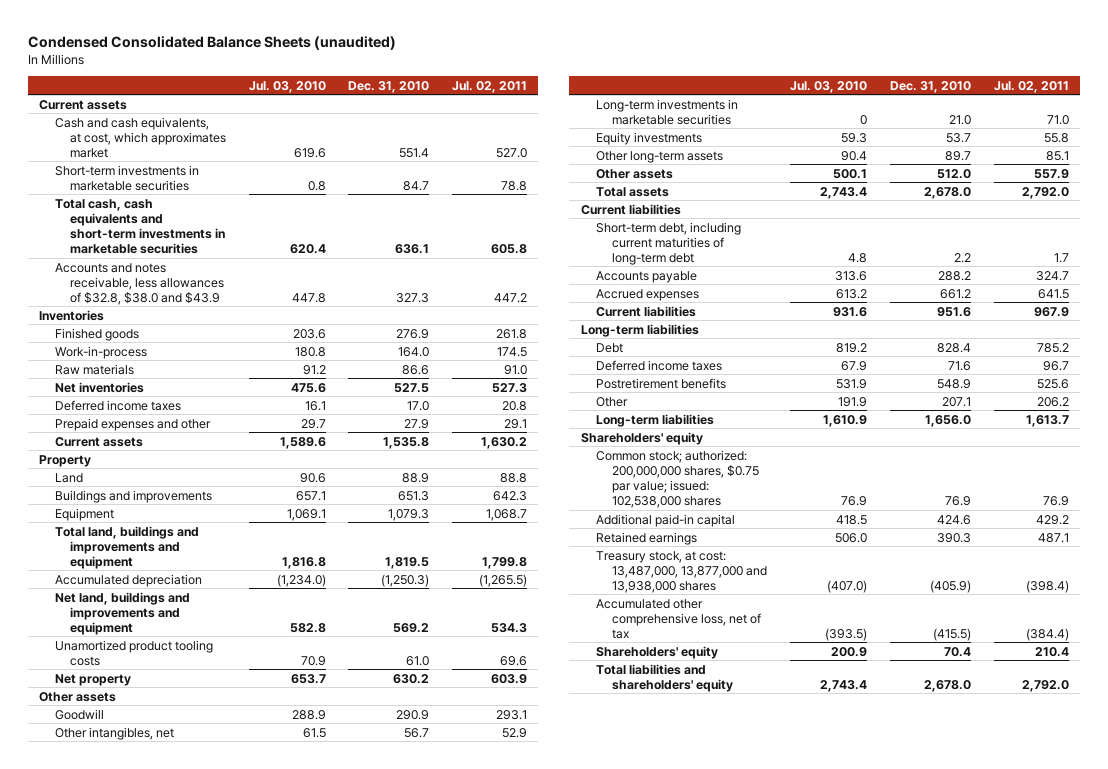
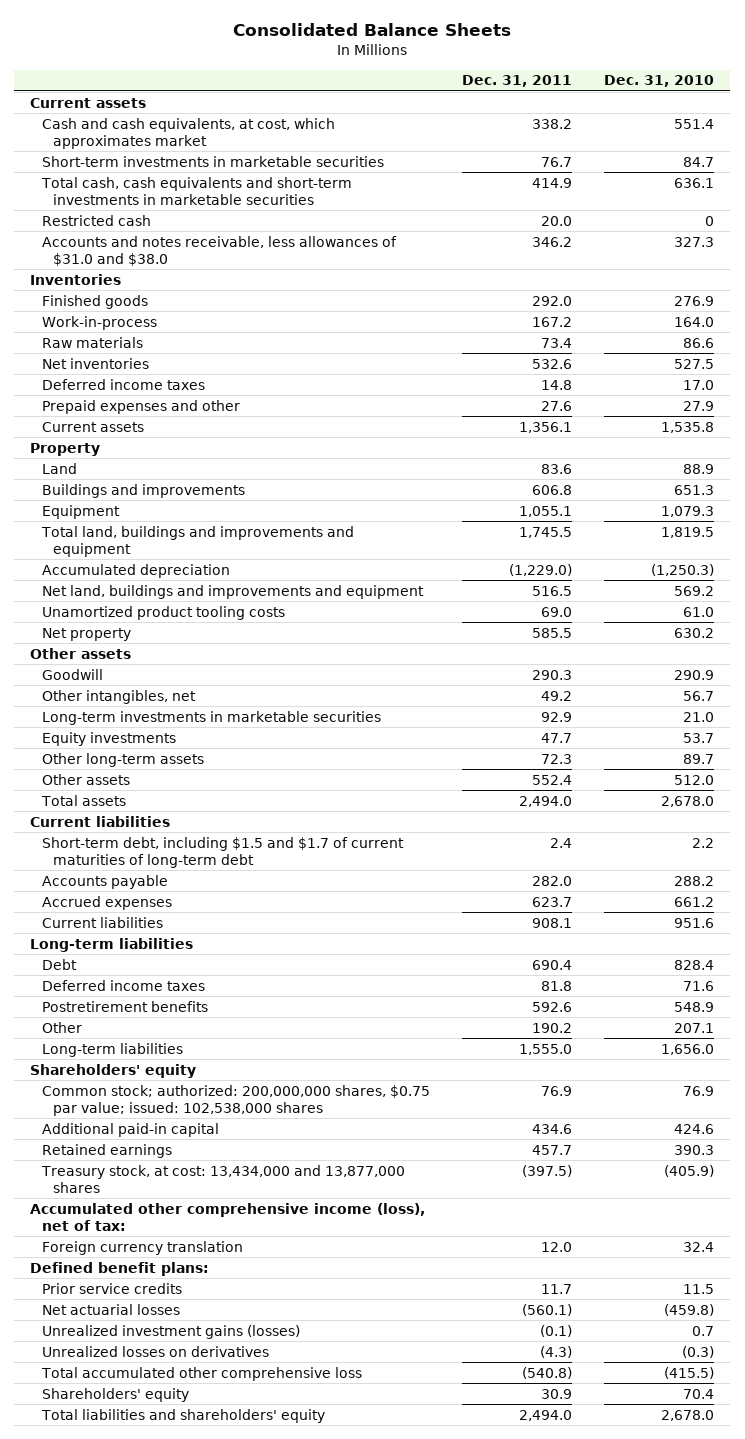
[27,36,396,51] Condensed Consolidated Balance Sheets (unaudited) -> [233,23,512,37] Consolidated Balance Sheets
[248,80,326,93] Jul. 03, 2010 -> none
[451,80,527,93] Jul. 02, 2011 -> none
none -> [461,75,572,88] Dec. 31, 2011
none -> [41,214,151,226] Restricted cash
[54,262,224,305] Accounts and notes receivable, less allowances of $32.8, $38.0 and $43.9 -> [41,235,397,266] Accounts and notes receivable, less allowances of $31.0 and $38.0
[596,221,742,265] Short-term debt, including current maturities of long-term debt -> [41,836,404,868] Short-term debt, including $1.5 and $1.7 of current maturities of long-term debt
[596,550,767,593] Treasury stock, at cost: 13,487,000, 13,877,000 and 13,938,000 shares -> [40,1164,405,1193] Treasury stock, at cost: 13,434,000 and 13,877,000 shares
none -> [30,1202,426,1231] Accumulated other comprehensive income (loss), net of tax:
none -> [41,1240,243,1255] Foreign currency translation
none -> [30,1261,210,1276] Defined benefit plans:
none -> [41,1282,182,1294] Prior service credits
none -> [41,1303,180,1315] Net actuarial losses
none -> [41,1324,300,1339] Unrealized investment gains (losses)
none -> [41,1345,269,1357] Unrealized losses on derivatives
[596,598,761,639] Accumulated other comprehensive loss, net of tax -> [40,1366,362,1381] Total accumulated other comprehensive loss

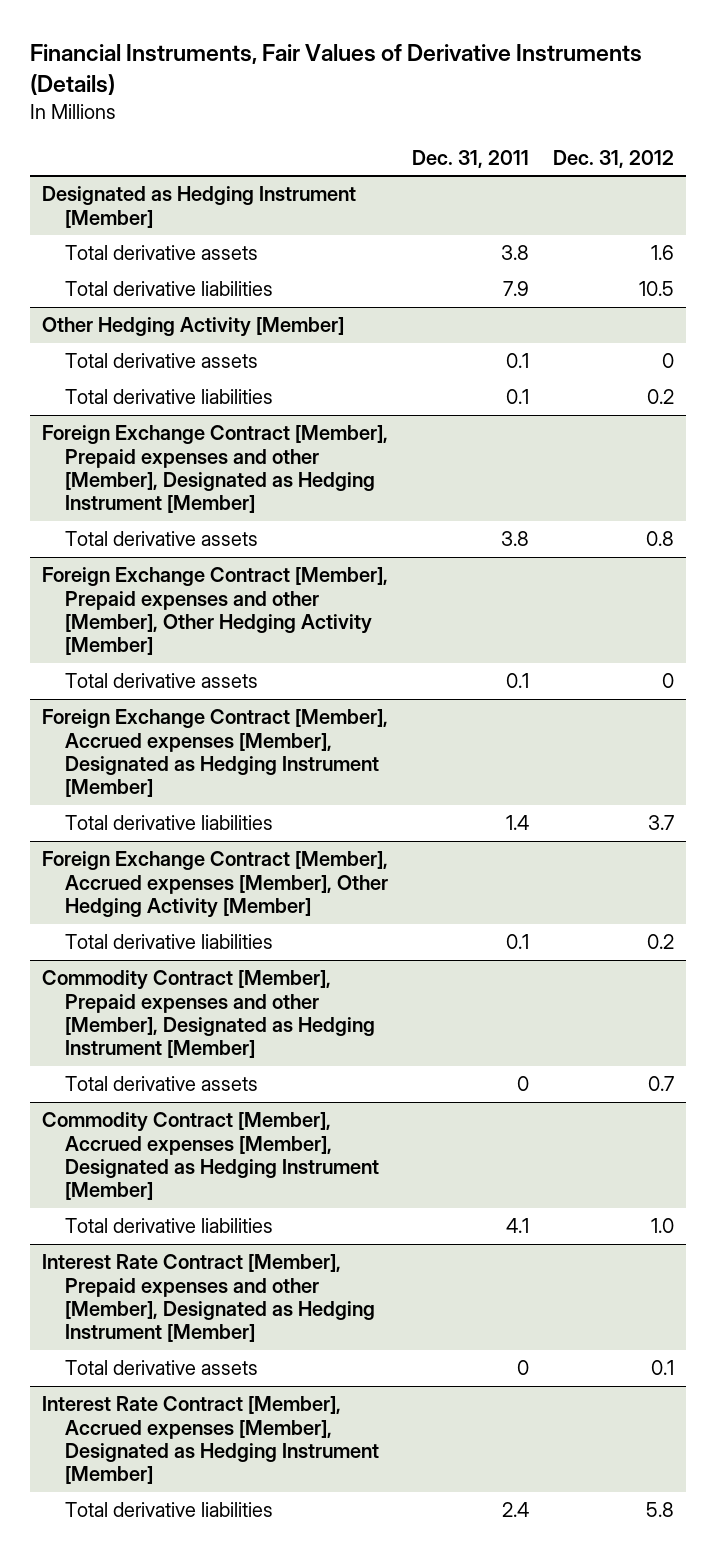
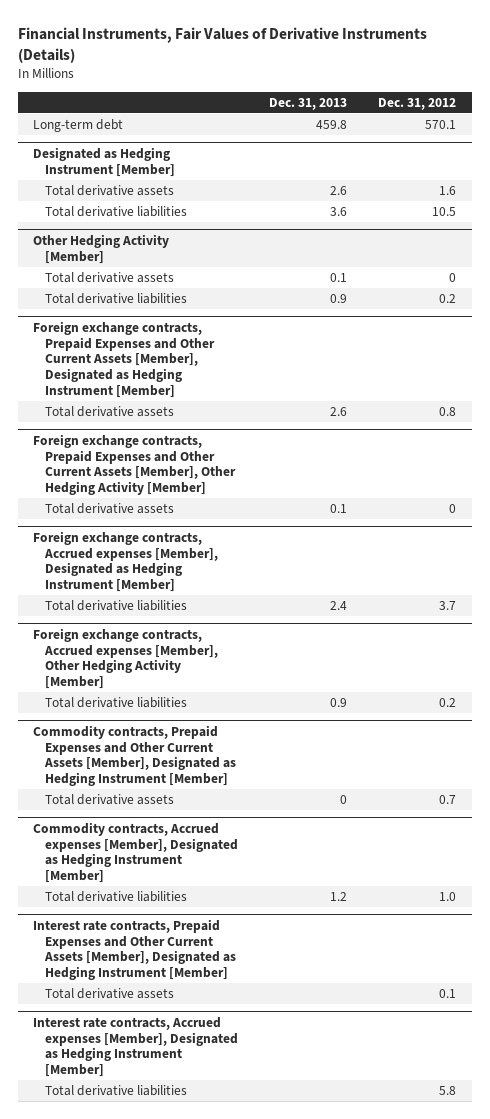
[411,149,529,168] Dec. 31, 2011 -> none
none -> [269,97,348,110] Dec. 31, 2013
none -> [33,118,124,132] Long-term debt
[41,425,388,514] Foreign Exchange Contract [Member], Prepaid expenses and other [Member], Designated as Hedging Instrument [Member] -> [33,320,216,398] Foreign exchange contracts, Prepaid Expenses and Other Current Assets [Member], Designated as Hedging Instrument [Member]
[41,567,388,656] Foreign Exchange Contract [Member], Prepaid expenses and other [Member], Other Hedging Activity [Member] -> [33,433,237,496] Foreign exchange contracts, Prepaid Expenses and Other Current Assets [Member], Other Hedging Activity [Member]
[41,709,388,798] Foreign Exchange Contract [Member], Accrued expenses [Member], Designated as Hedging Instrument [Member] -> [33,530,219,593] Foreign exchange contracts, Accrued expenses [Member], Designated as Hedging Instrument [Member]
[41,851,388,919] Foreign Exchange Contract [Member], Accrued expenses [Member], Other Hedging Activity [Member] -> [33,627,219,690] Foreign exchange contracts, Accrued expenses [Member], Other Hedging Activity [Member]
[41,970,375,1059] Commodity Contract [Member], Prepaid expenses and other [Member], Designated as Hedging Instrument [Member] -> [33,724,237,787] Commodity contracts, Prepaid Expenses and Other Current Assets [Member], Designated as Hedging Instrument [Member]
[41,1112,379,1201] Commodity Contract [Member], Accrued expenses [Member], Designated as Hedging Instrument [Member] -> [33,821,239,884] Commodity contracts, Accrued expenses [Member], Designated as Hedging Instrument [Member]
[41,1254,375,1343] Interest Rate Contract [Member], Prepaid expenses and other [Member], Designated as Hedging Instrument [Member] -> [33,918,237,981] Interest rate contracts, Prepaid Expenses and Other Current Assets [Member], Designated as Hedging Instrument [Member]
[41,1396,379,1485] Interest Rate Contract [Member], Accrued expenses [Member], Designated as Hedging Instrument [Member] -> [33,1016,239,1078] Interest rate contracts, Accrued expenses [Member], Designated as Hedging Instrument [Member]

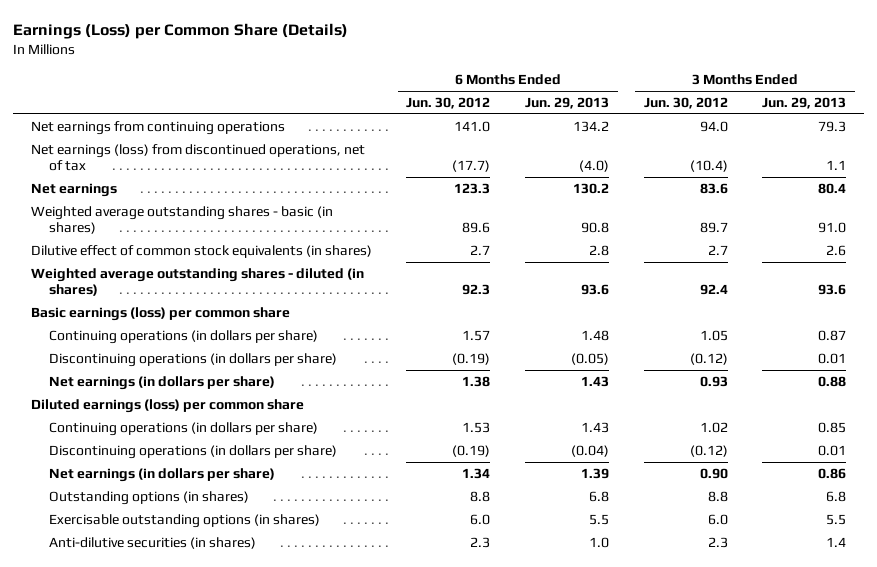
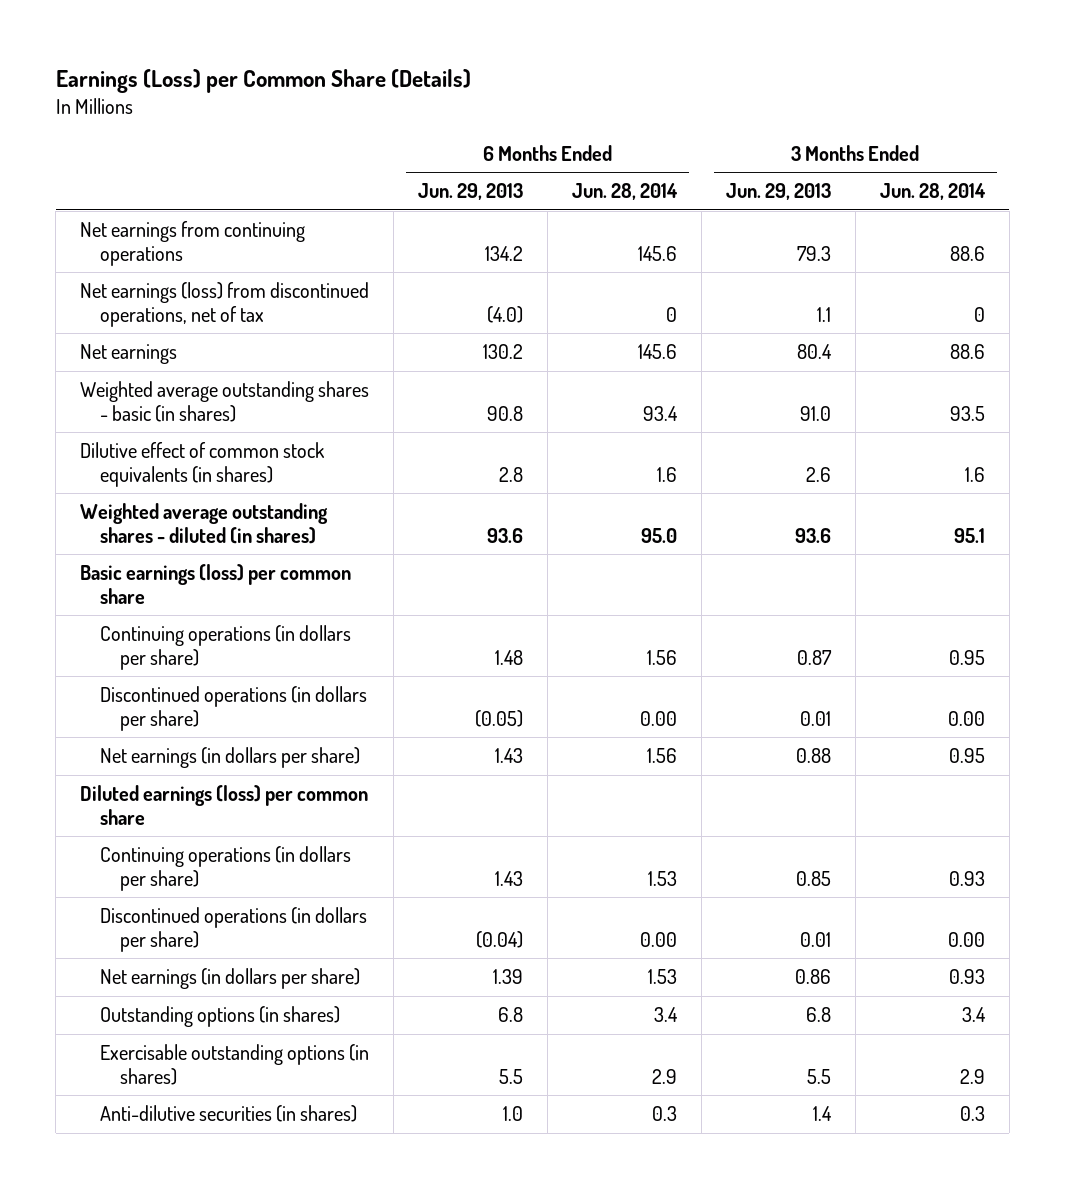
[406,97,491,110] Jun. 30, 2012 -> none
[643,97,728,110] Jun. 30, 2012 -> none
none -> [571,183,678,201] Jun. 28, 2014
none -> [879,183,986,201] Jun. 28, 2014
[49,352,338,367] Discontinuing operations (in dollars per share) -> [100,686,368,731] Discontinued operations (in dollars per share)
[49,444,338,459] Discontinuing operations (in dollars per share) -> [100,907,368,952] Discontinued operations (in dollars per share)

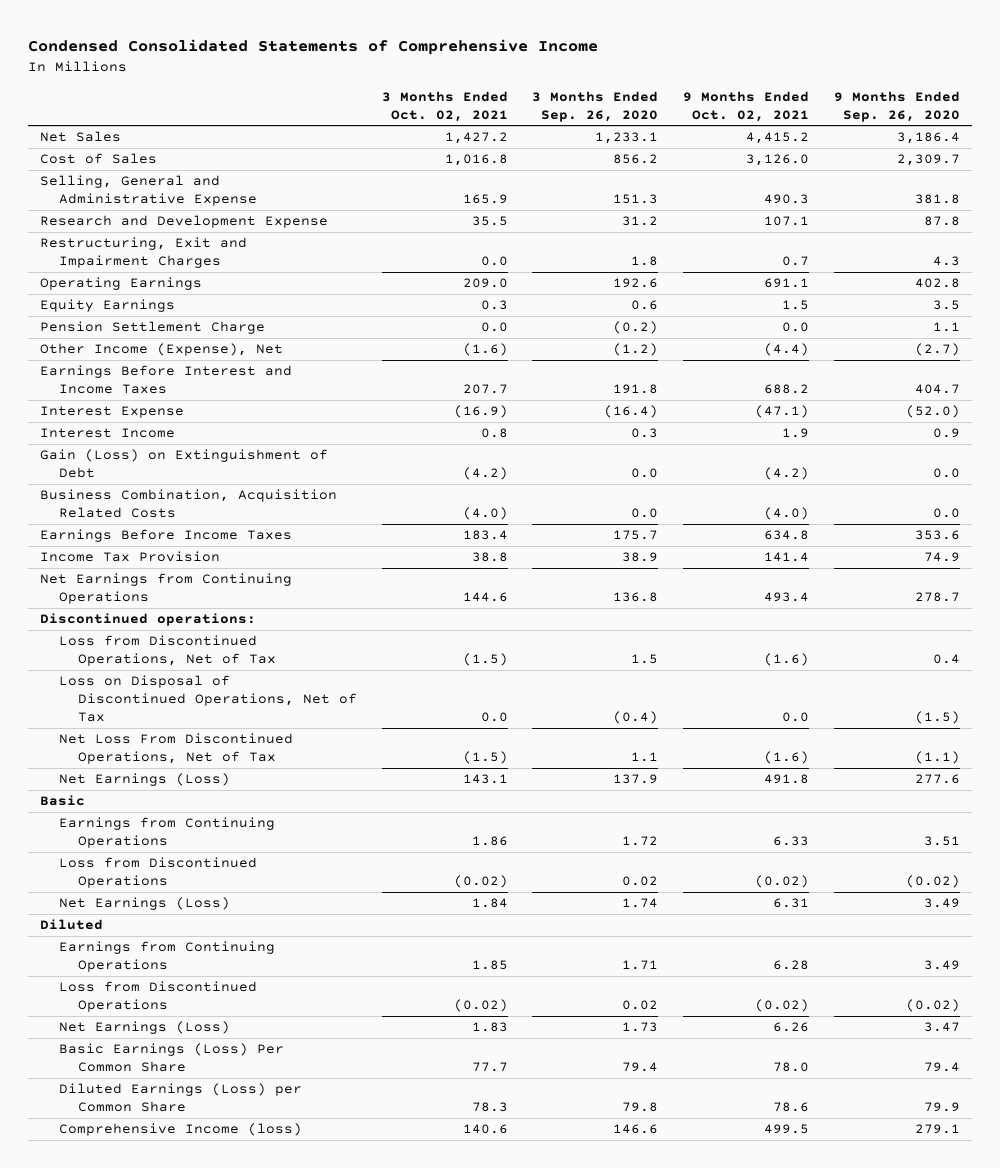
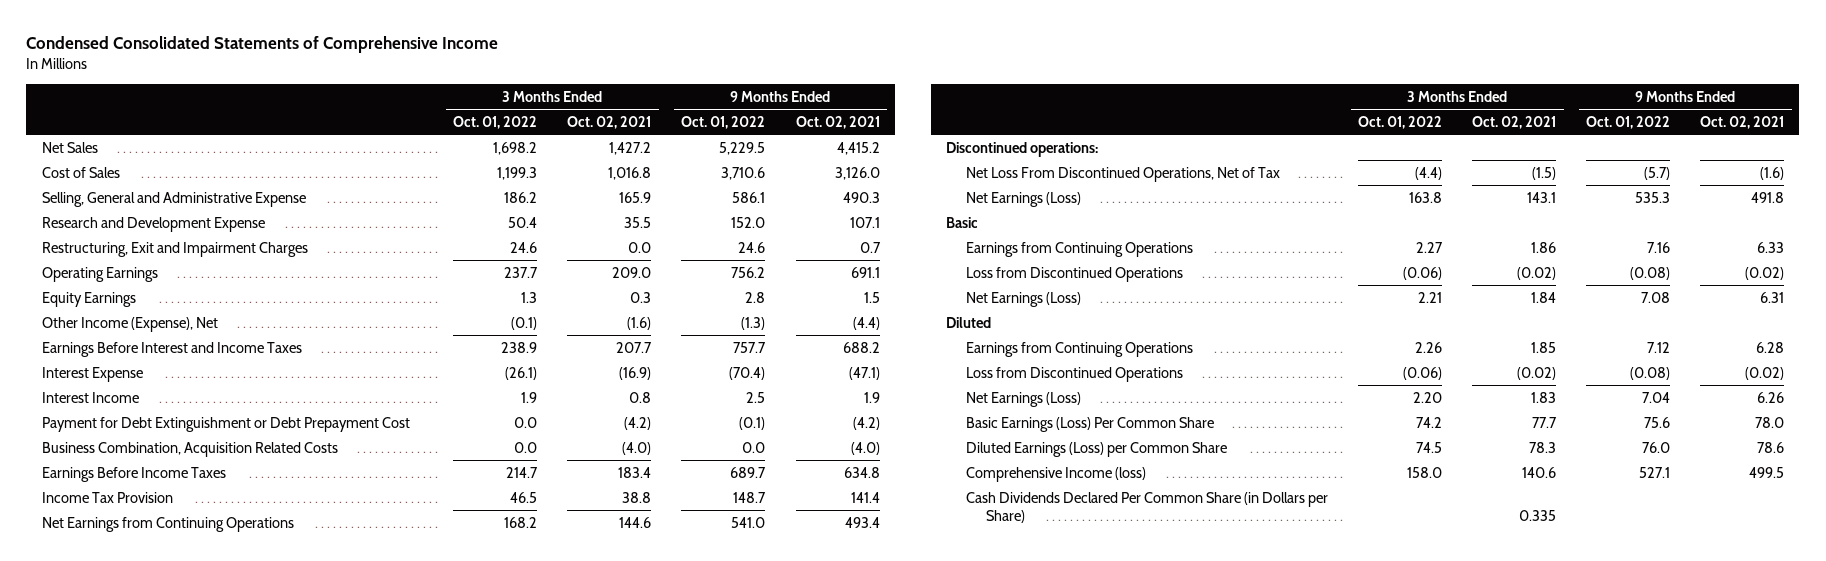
[532,90,659,122] 3 Months Ended Sep. 26, 2020 -> none
[833,90,960,122] 9 Months Ended Sep. 26, 2020 -> none
none -> [453,115,538,129] Oct. 01, 2022
none -> [681,115,766,129] Oct. 01, 2022
[40,321,266,335] Pension Settlement Charge -> none
[40,449,329,479] Gain (Loss) on Extinguishment of Debt -> [41,416,410,432] Payment for Debt Extinguishment or Debt Prepayment Cost
[59,635,277,667] Loss from Discontinued Operations, Net of Tax -> none
[59,675,358,722] Loss on Disposal of Discontinued Operations, Net of Tax -> none
none -> [966,491,1329,524] Cash Dividends Declared Per Common Share (in Dollars per Share)

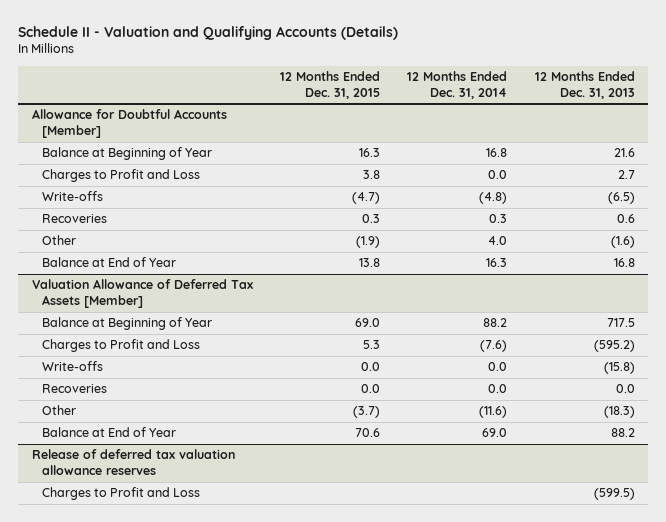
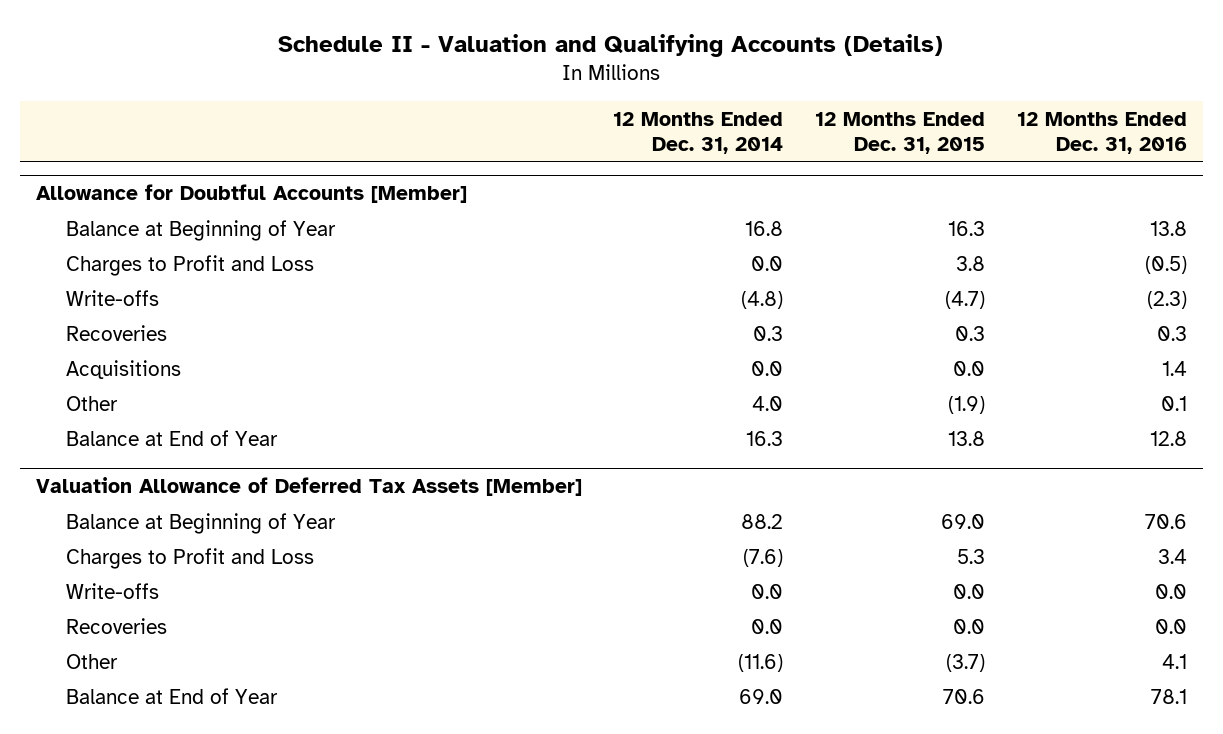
[534,71,635,99] 12 Months Ended Dec. 31, 2013 -> none
none -> [1016,111,1187,155] 12 Months Ended Dec. 31, 2016
none -> [66,359,182,379] Acquisitions
[31,449,235,475] Release of deferred tax valuation allowance reserves -> none
[41,487,200,501] Charges to Profit and Loss -> none

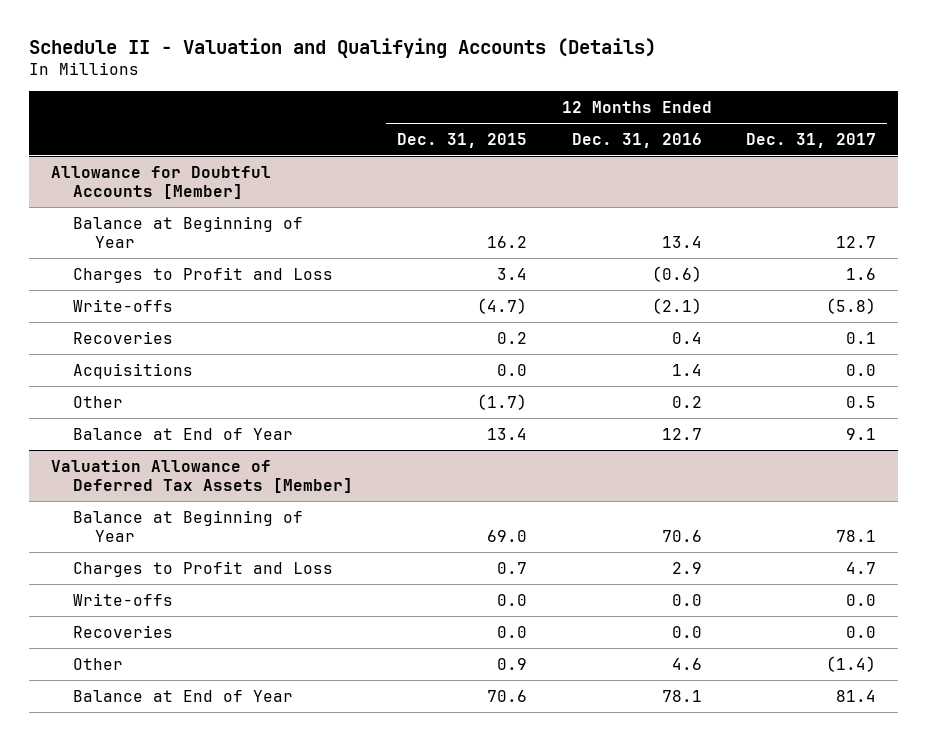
[613,111,784,155] 12 Months Ended Dec. 31, 2014 -> none
none -> [746,132,877,148] Dec. 31, 2017
[948,220,986,236] 16.3 -> [487,236,528,249] 16.2
[1149,220,1187,236] 13.8 -> [661,236,702,249] 13.4
[956,255,986,271] 3.8 -> [497,267,528,280] 3.4
[1144,255,1187,274] (0.5) -> [651,265,702,282] (0.6)
[1146,290,1187,309] (2.3) -> [651,297,702,314] (2.1)
[955,325,986,341] 0.3 -> [497,331,528,344] 0.2
[1156,325,1187,341] 0.3 -> [671,331,702,344] 0.4
[948,395,986,414] (1.9) -> [477,393,528,410] (1.7)
[1160,395,1187,411] 0.1 -> [671,395,702,408] 0.2
[948,430,986,446] 13.8 -> [487,427,528,440] 13.4
[1149,430,1187,446] 12.8 -> [661,427,702,440] 12.7
[957,548,986,564] 5.3 -> [497,561,528,574] 0.7
[1157,548,1187,564] 3.4 -> [671,561,702,574] 2.9
[946,653,986,672] (3.7) -> [497,657,528,670] 0.9
[1161,653,1187,669] 4.1 -> [671,657,702,670] 4.6

